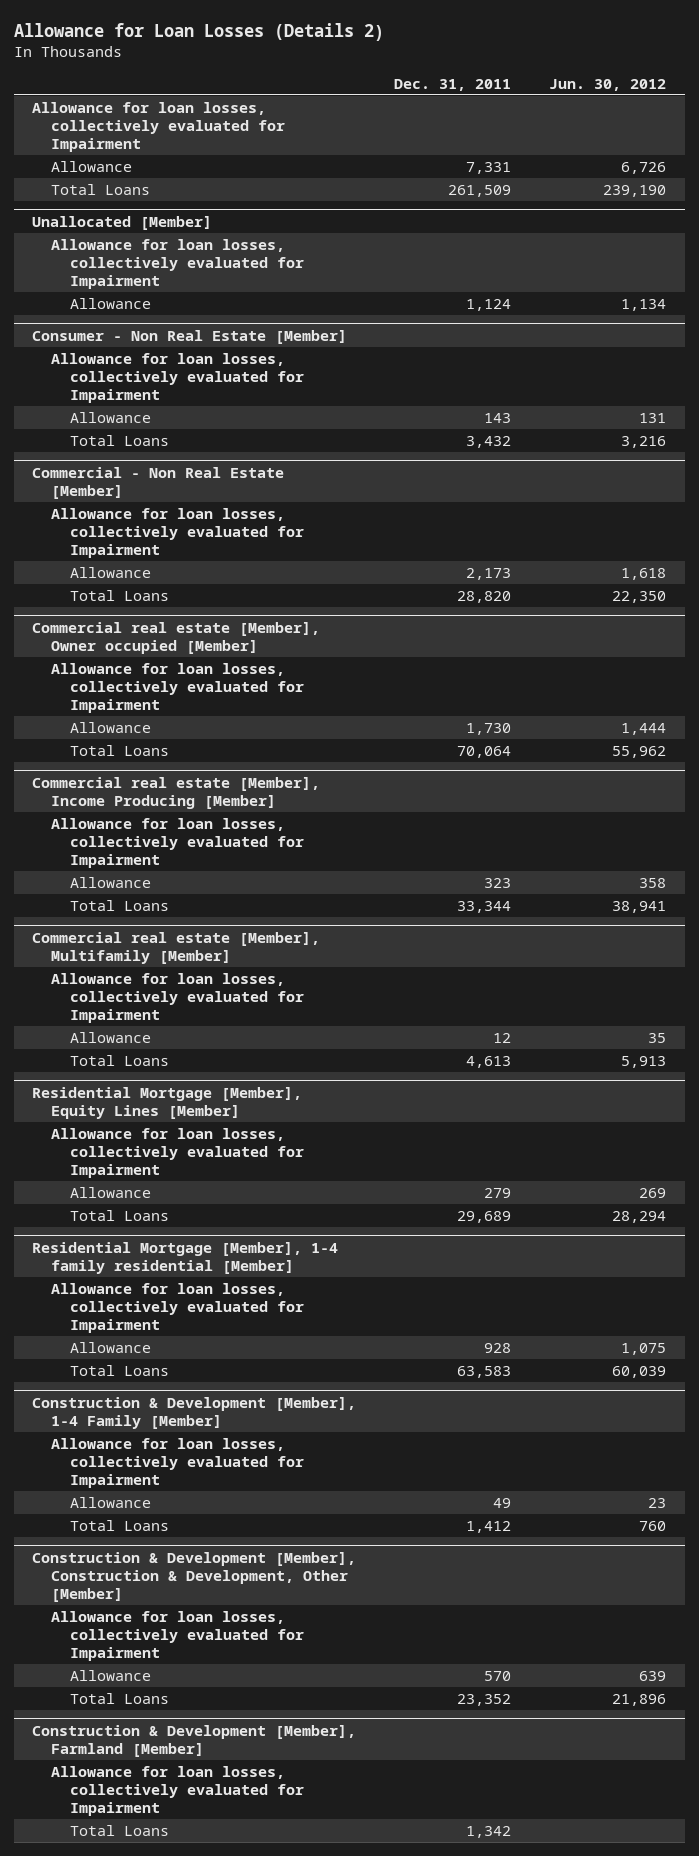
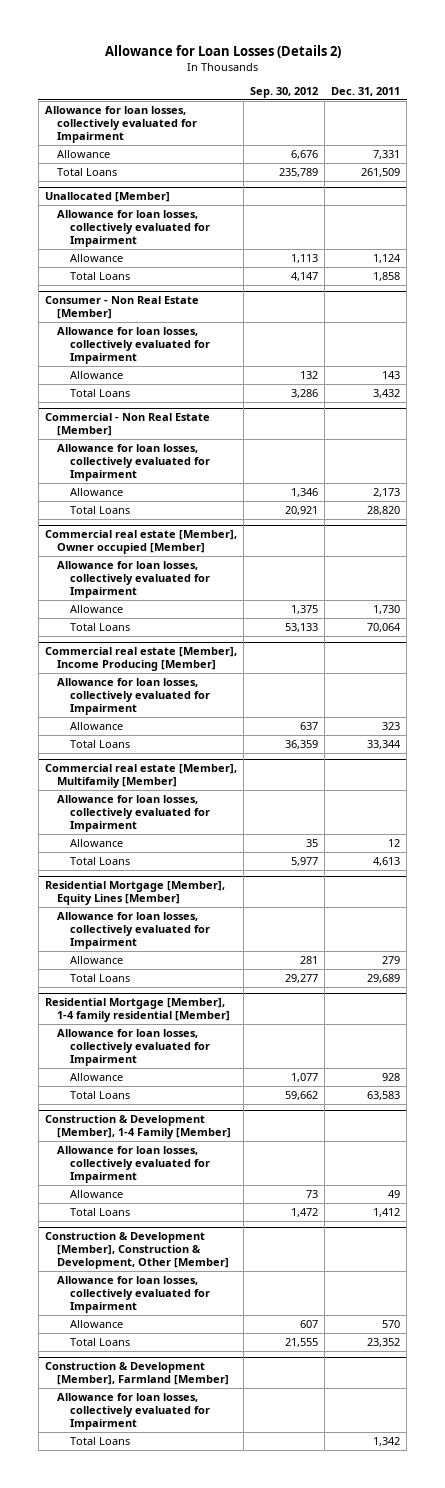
[549,78,667,91] Jun. 30, 2012 -> none
none -> [250,86,319,98] Sep. 30, 2012
none -> [69,271,130,280] Total Loans

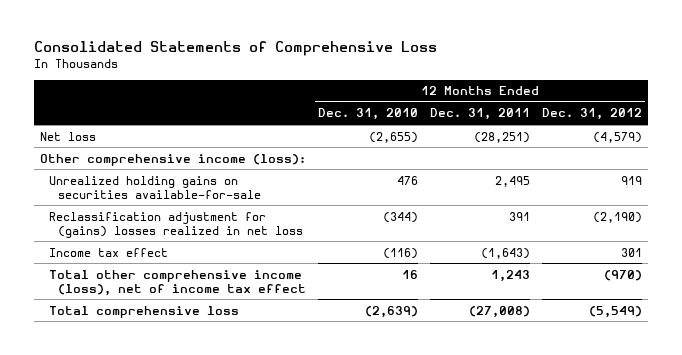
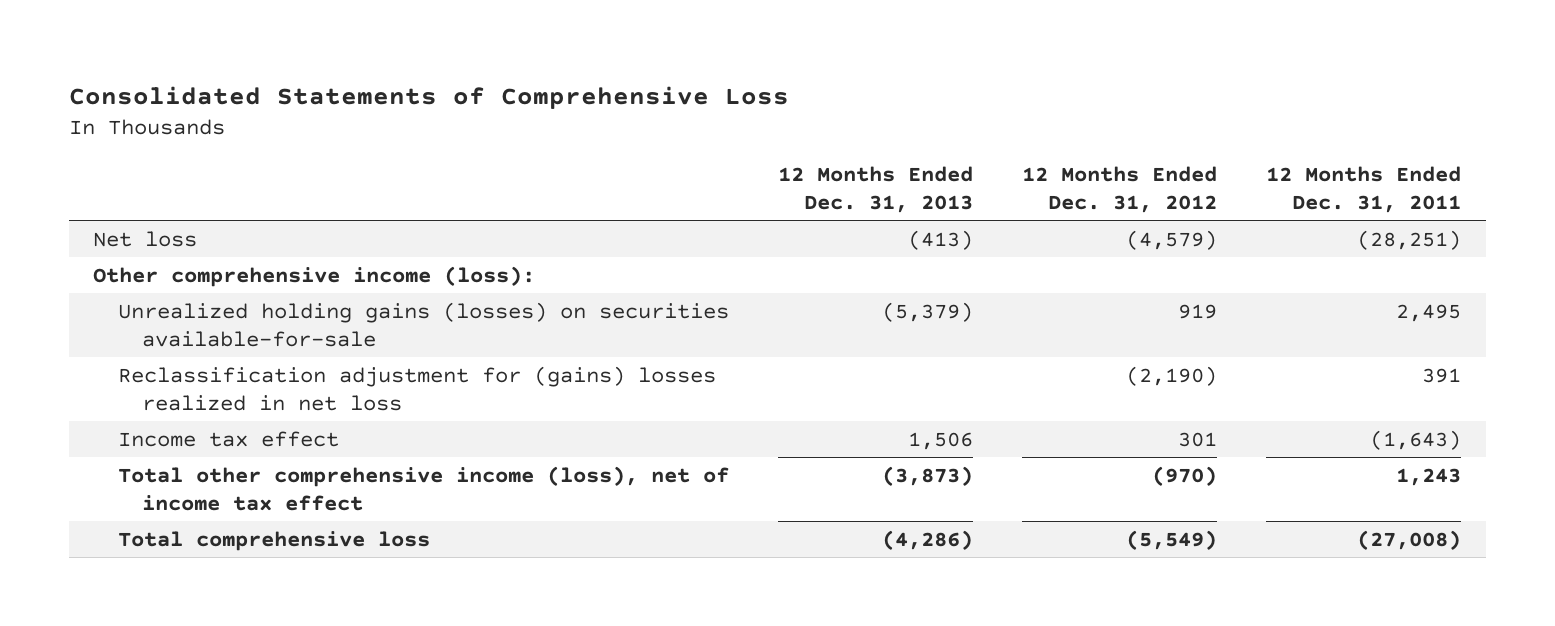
[318,108,419,121] Dec. 31, 2010 -> none
none -> [777,165,973,214] 12 Months Ended Dec. 31, 2013
[49,175,261,199] Unrealized holding gains on securities available-for-sale -> [117,301,729,347] Unrealized holding gains (losses) on securities available-for-sale

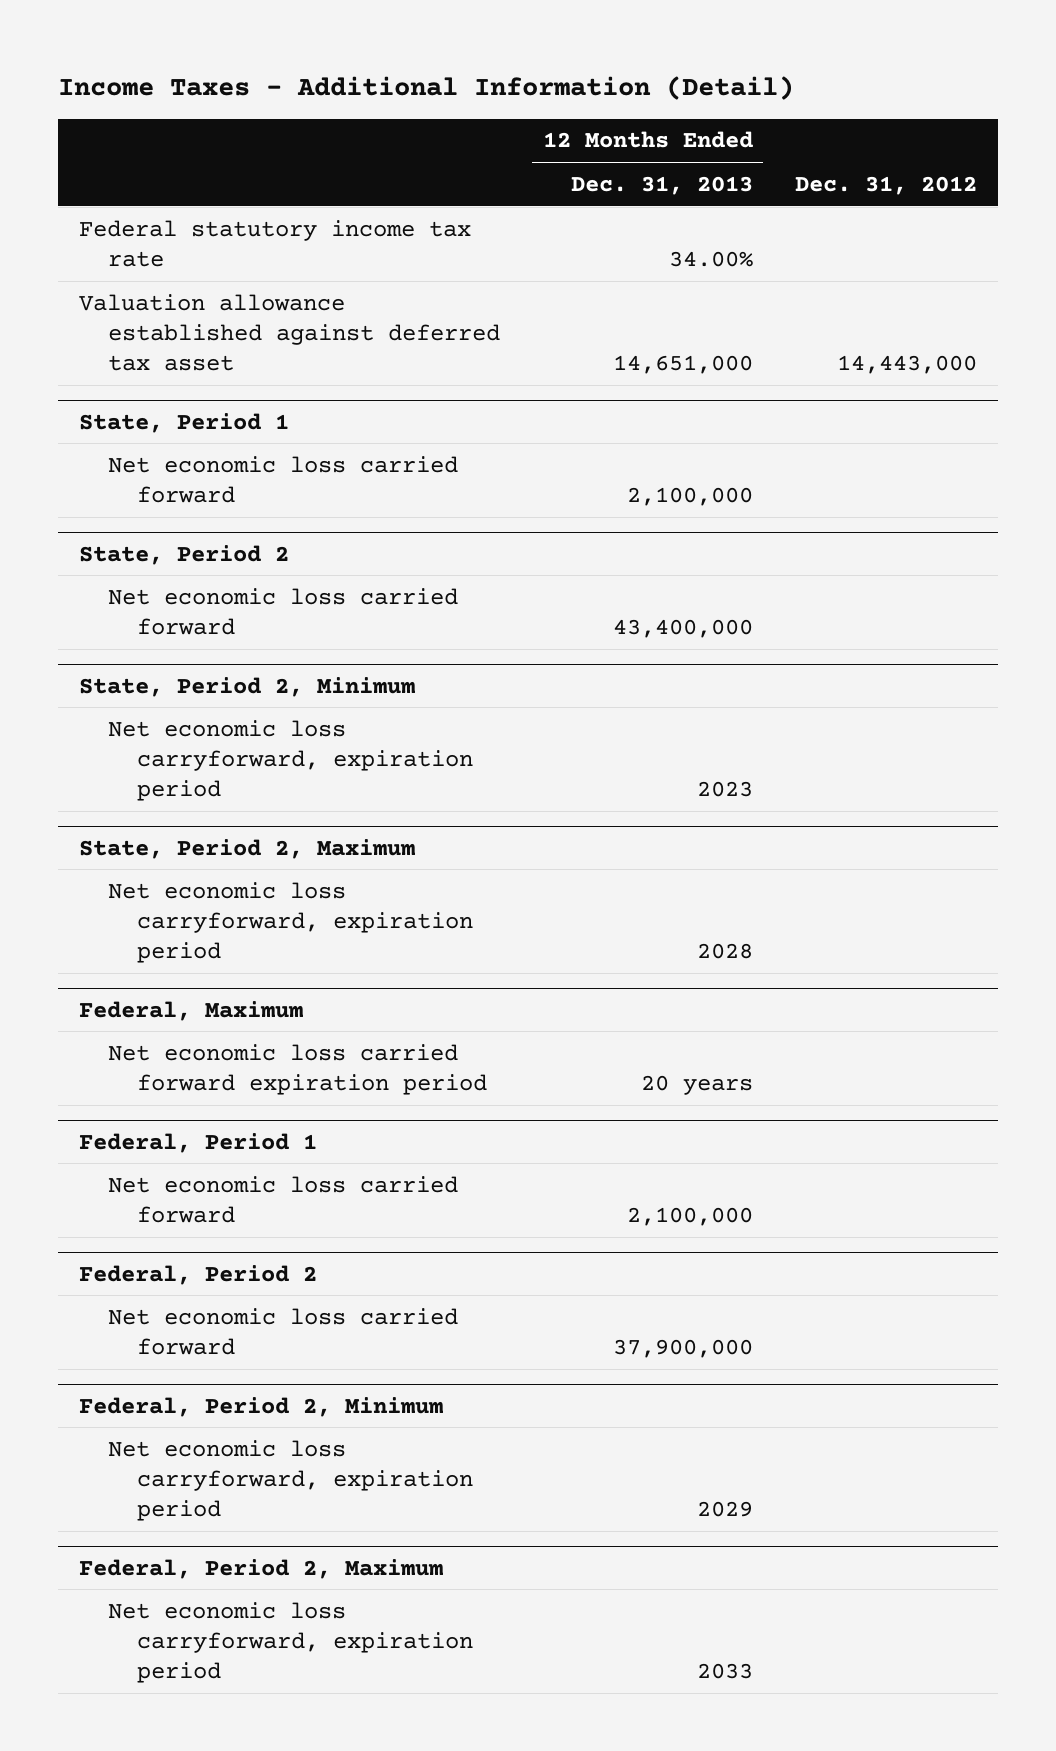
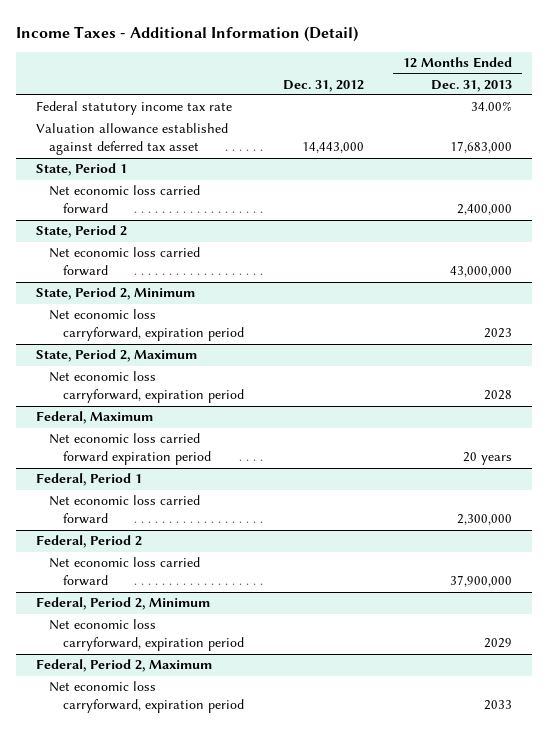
[612,355,753,375] 14,651,000 -> [450,141,513,154] 17,683,000
[626,486,753,506] 2,100,000 -> [457,204,513,216] 2,400,000
[612,618,753,638] 43,400,000 -> [450,266,513,278] 43,000,000
[626,1206,753,1226] 2,100,000 -> [457,514,513,526] 2,300,000

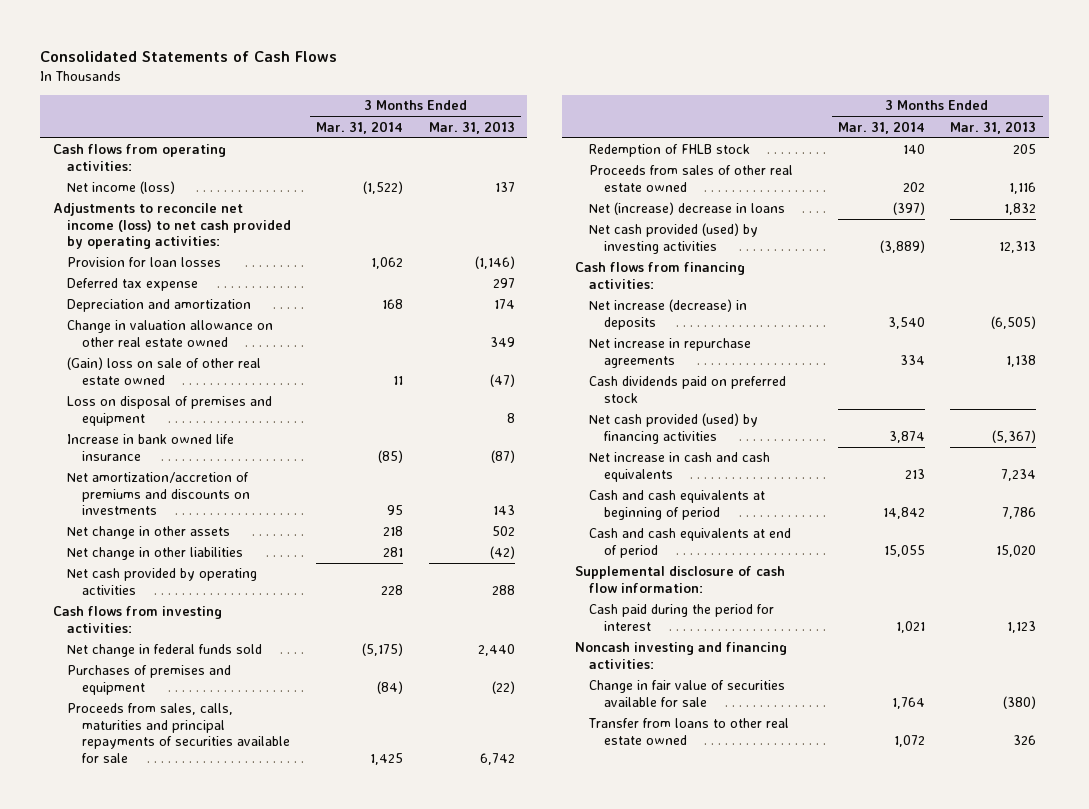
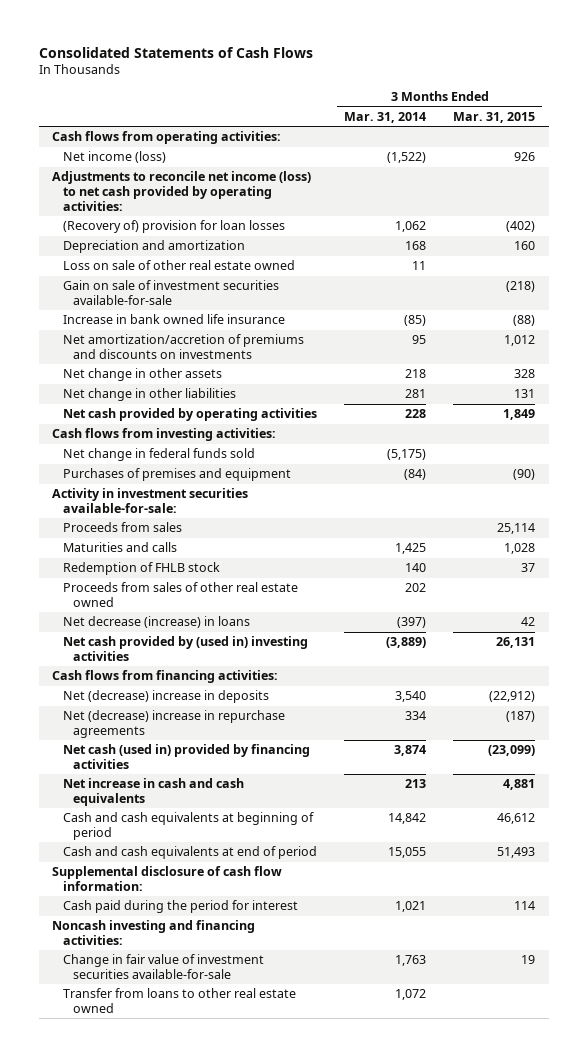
[428,120,515,134] Mar. 31, 2013 -> none
none -> [453,111,536,123] Mar. 31, 2015
[67,278,199,292] Deferred tax expense -> none
[67,257,222,268] Provision for loan losses -> [62,220,285,234] (Recovery of) provision for loan losses
[67,320,274,347] Change in valuation allowance on other real estate owned -> none
[67,396,273,426] Loss on disposal of premises and equipment -> none
[67,357,262,385] (Gain) loss on sale of other real estate owned -> [62,260,295,271] Loss on sale of other real estate owned
none -> [62,280,279,305] Gain on sale of investment securities available-for-sale
none -> [52,488,249,513] Activity in investment securities available-for-sale:
none -> [62,522,182,533] Proceeds from sales
[67,703,291,763] Proceeds from sales, calls, maturities and principal repayments of securities available for sale -> [62,542,177,553] Maturities and calls
[589,202,786,216] Net (increase) decrease in loans -> [62,616,250,629] Net decrease (increase) in loans
[589,223,759,254] Net cash provided (used) by investing activities -> [62,636,308,661] Net cash provided by (used in) investing activities
[589,376,787,403] Cash dividends paid on preferred stock -> none
[589,299,748,330] Net increase (decrease) in deposits -> [62,690,269,704] Net (decrease) increase in deposits
[589,338,752,368] Net increase in repurchase agreements -> [62,710,285,738] Net (decrease) increase in repurchase agreements
[589,413,759,444] Net cash provided (used) by financing activities -> [62,744,310,769] Net cash (used in) provided by financing activities
[589,680,786,707] Change in fair value of securities available for sale -> [62,954,264,979] Change in fair value of investment securities available-for-sale
[892,696,926,709] 1,764 -> [394,955,426,967] 1,763

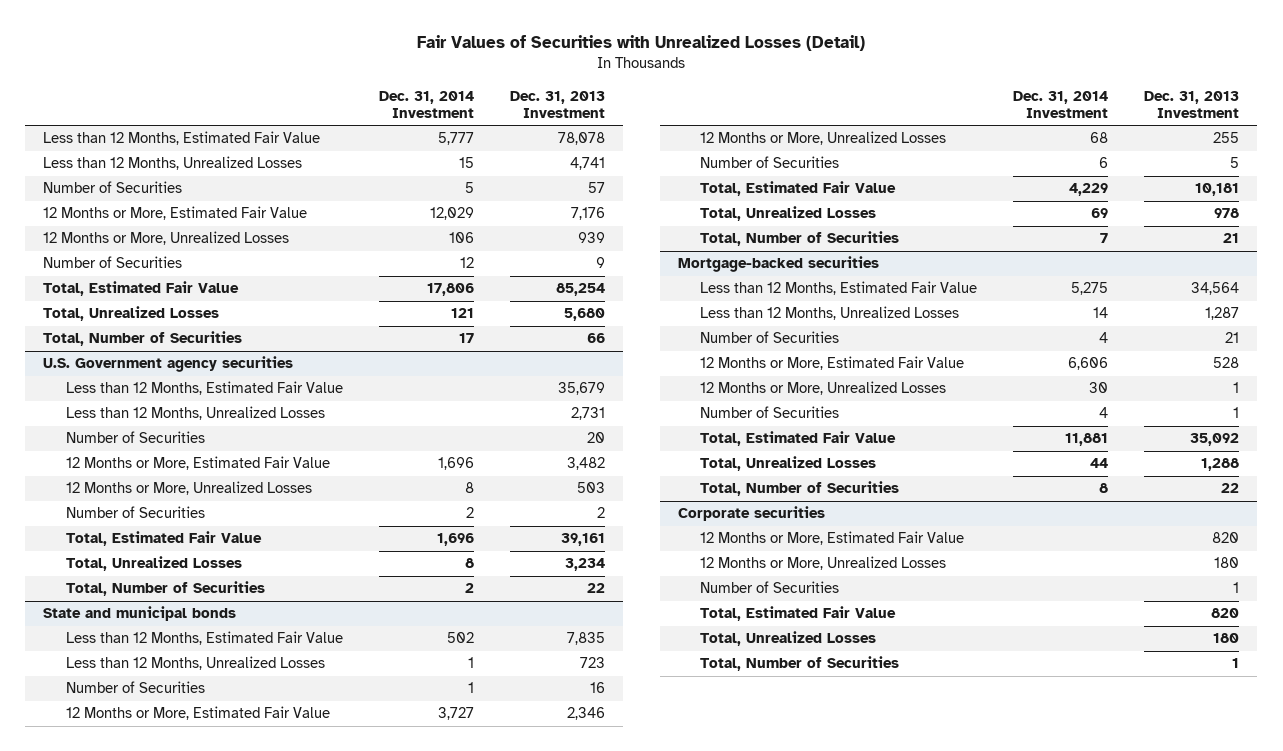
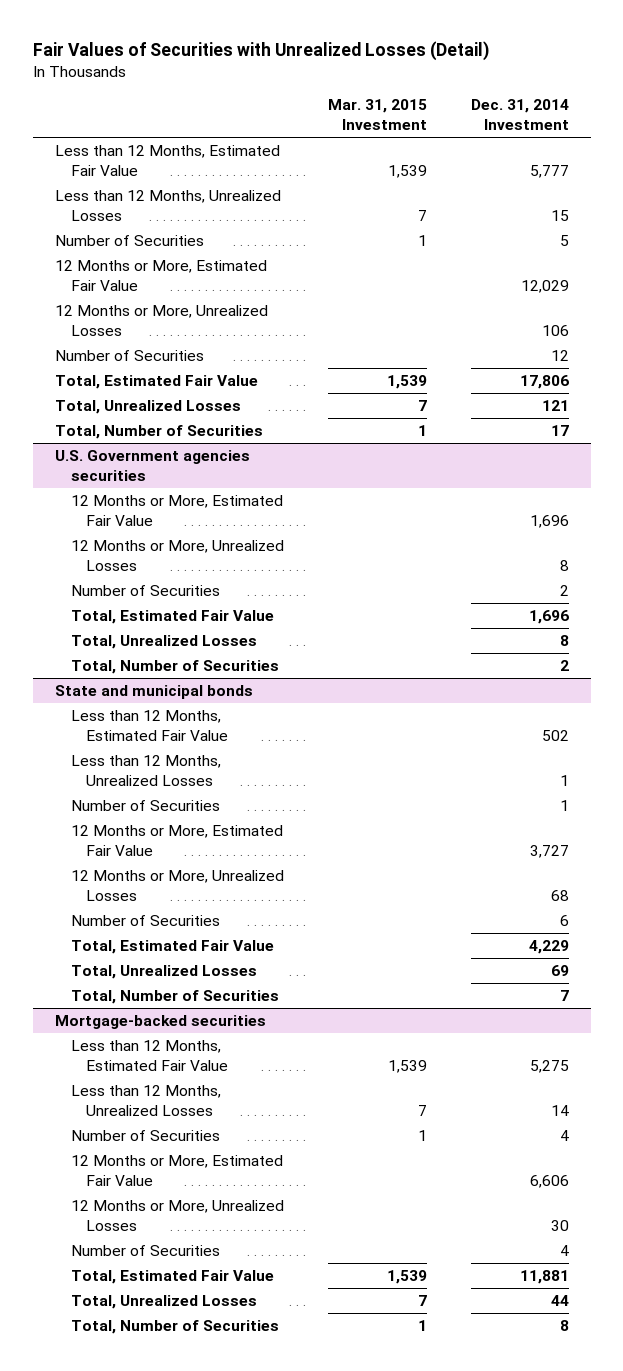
[509,90,605,118] Dec. 31, 2013 Investment -> none
none -> [327,99,427,130] Mar. 31, 2015 Investment
[65,381,343,396] Less than 12 Months, Estimated Fair Value -> none
[65,406,325,421] Less than 12 Months, Unrealized Losses -> none
[65,431,205,444] Number of Securities -> none
[43,356,294,373] U.S. Government agency securities -> [54,450,250,481] U.S. Government agencies securities
[677,506,825,522] Corporate securities -> none
[700,531,965,546] 12 Months or More, Estimated Fair Value -> none
[700,556,947,571] 12 Months or More, Unrealized Losses -> none
[700,581,840,594] Number of Securities -> none
[700,606,897,622] Total, Estimated Fair Value -> none
[700,631,877,647] Total, Unrealized Losses -> none
[700,656,900,672] Total, Number of Securities -> none

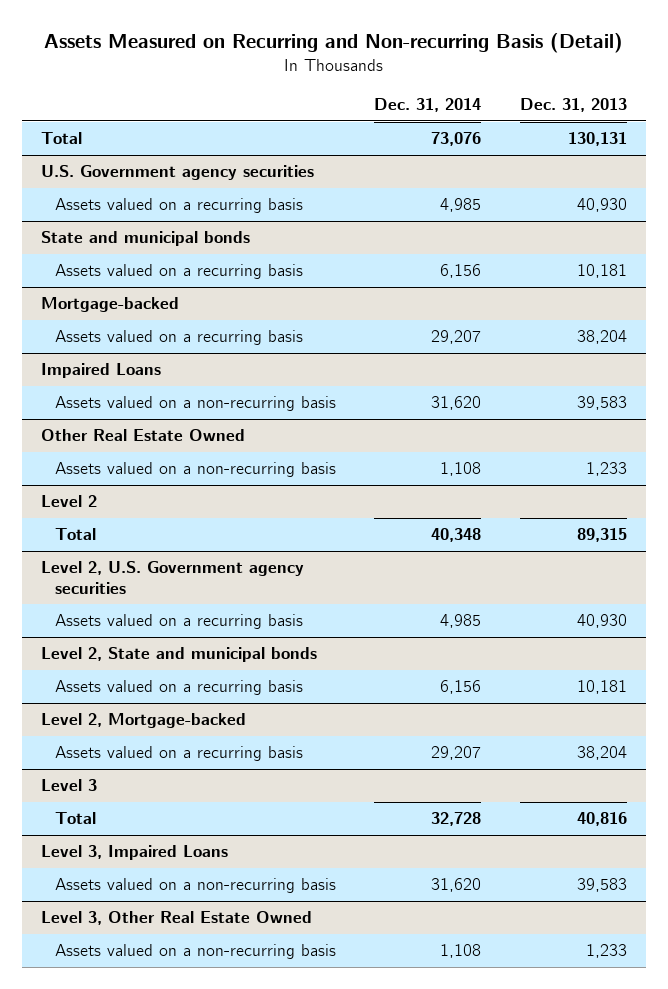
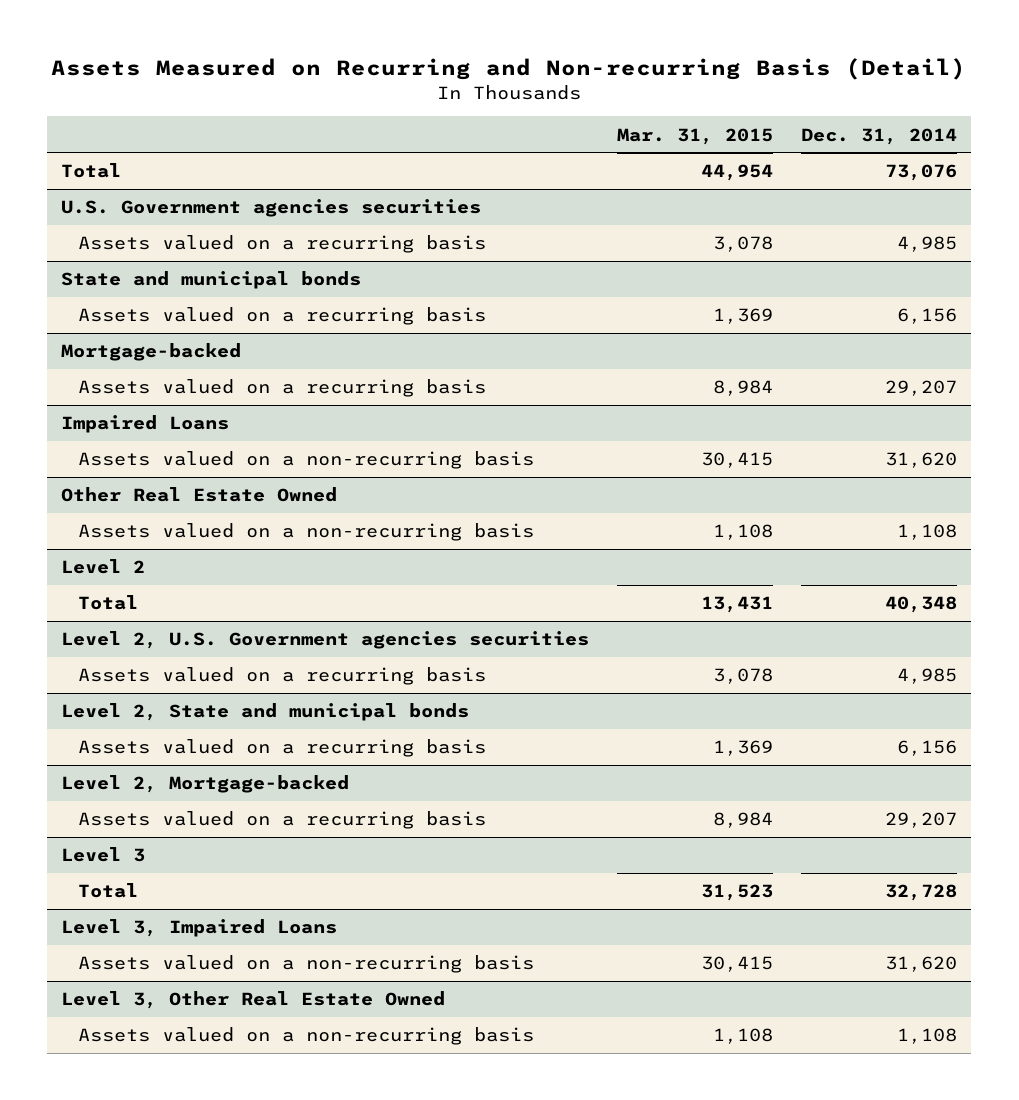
[519,98,627,113] Dec. 31, 2013 -> none
none -> [617,127,774,145] Mar. 31, 2015
[41,165,315,181] U.S. Government agency securities -> [61,199,482,218] U.S. Government agencies securities
[41,561,305,594] Level 2, U.S. Government agency securities -> [61,631,590,650] Level 2, U.S. Government agencies securities

